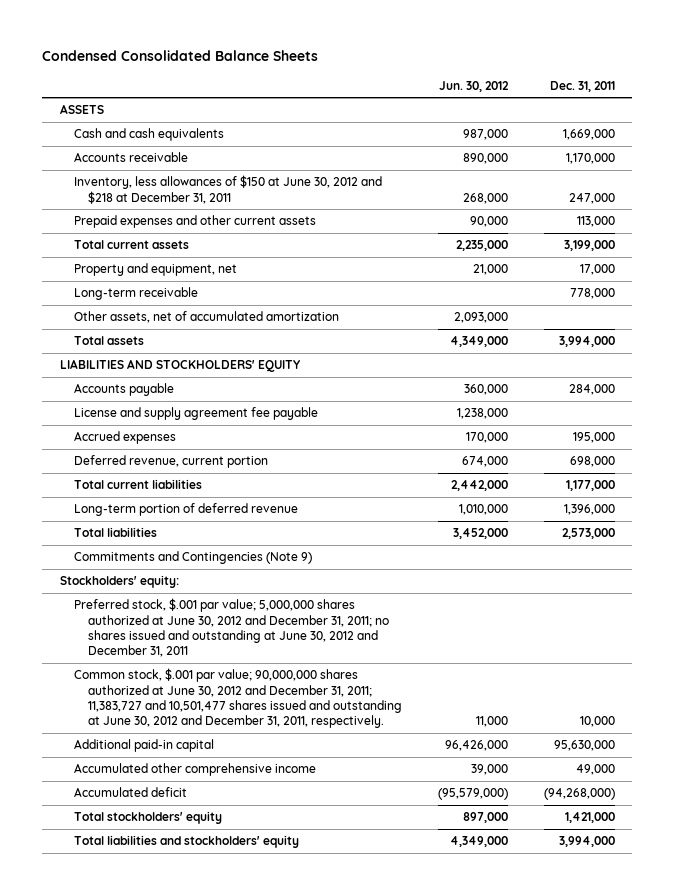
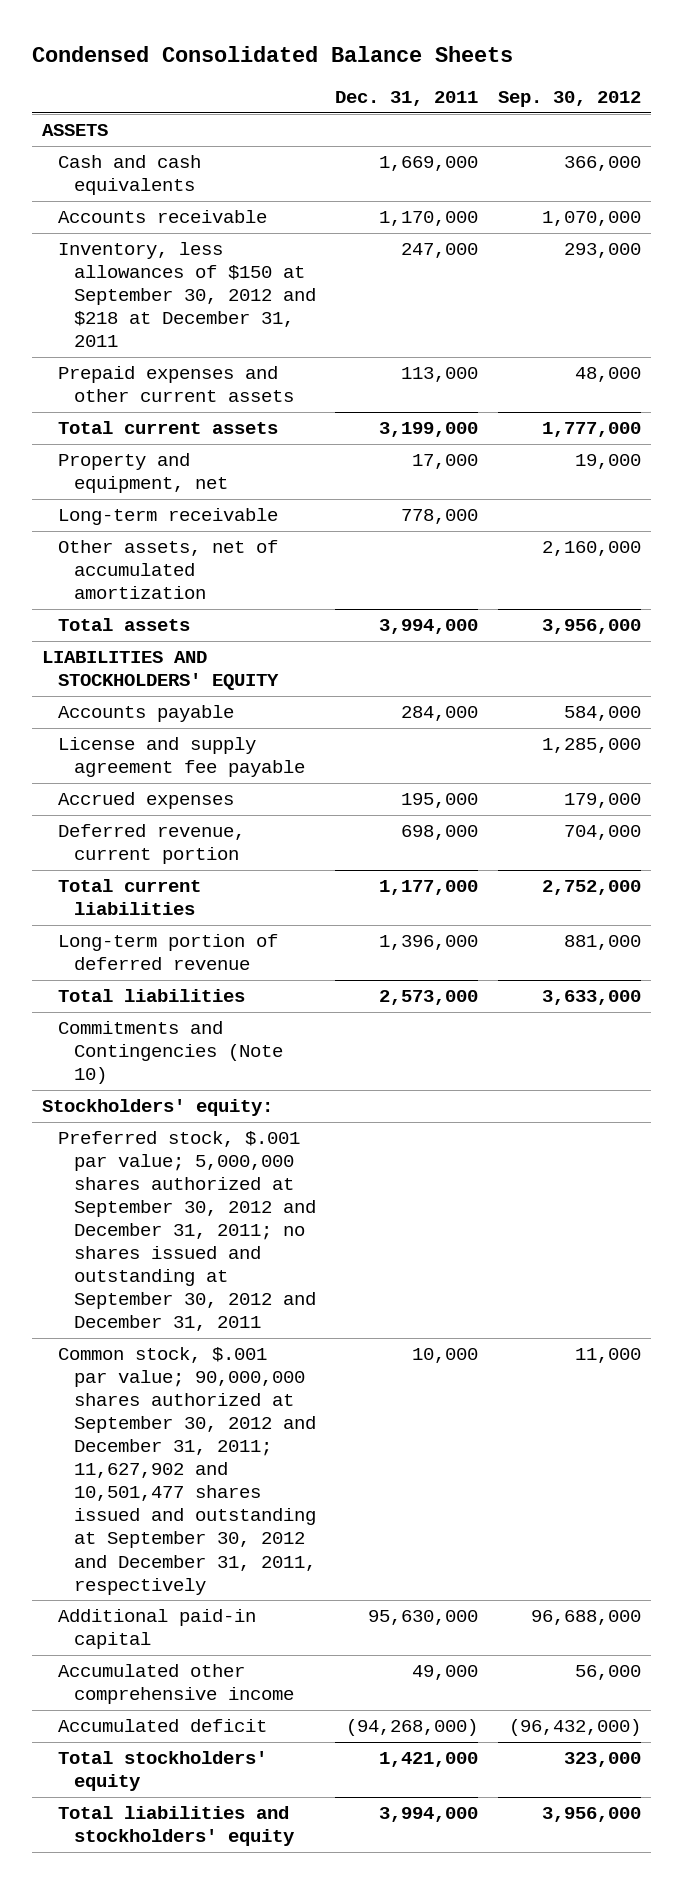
[438,80,509,92] Jun. 30, 2012 -> none
none -> [497,90,641,107] Sep. 30, 2012
[73,175,382,204] Inventory, less allowances of $150 at June 30, 2012 and $218 at December 31, 2011 -> [57,242,316,348] Inventory, less allowances of $150 at September 30, 2012 and $218 at December 31, 2011
[73,551,312,565] Commitments and Contingencies (Note 9) -> [57,1021,283,1085] Commitments and Contingencies (Note 10)
[73,598,390,658] Preferred stock, $.001 par value; 5,000,000 shares authorized at June 30, 2012 and December 31, 2011; no shares issued and outstanding at June 30, 2012 and December 31, 2011 -> [57,1131,316,1332] Preferred stock, $.001 par value; 5,000,000 shares authorized at September 30, 2012 and December 31, 2011; no shares issued and outstanding at September 30, 2012 and December 31, 2011
[73,668,403,729] Common stock, $.001 par value; 90,000,000 shares authorized at June 30, 2012 and December 31, 2011; 11,383,727 and 10,501,477 shares issued and outstanding at June 30, 2012 and December 31, 2011, respectively. -> [57,1347,316,1595] Common stock, $.001 par value; 90,000,000 shares authorized at September 30, 2012 and December 31, 2011; 11,627,902 and 10,501,477 shares issued and outstanding at September 30, 2012 and December 31, 2011, respectively

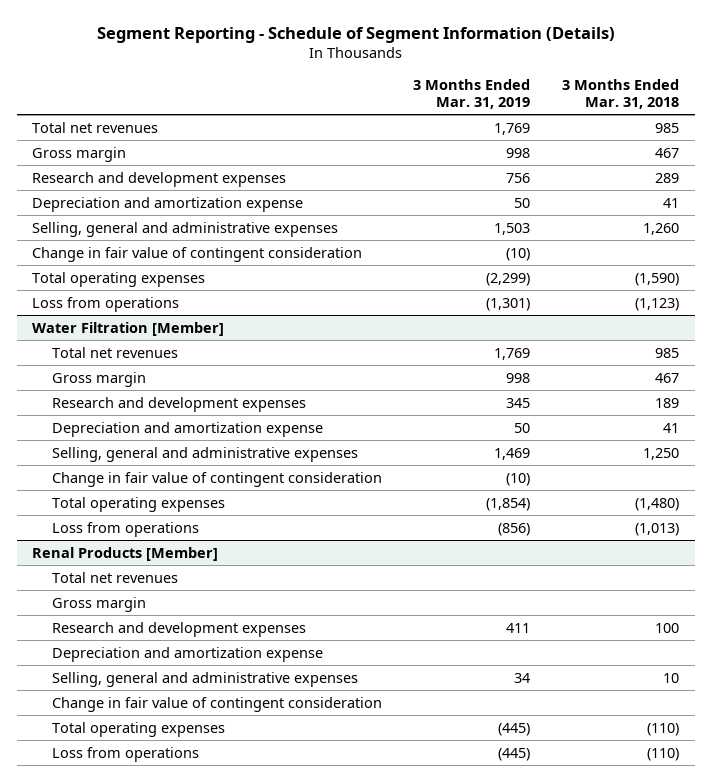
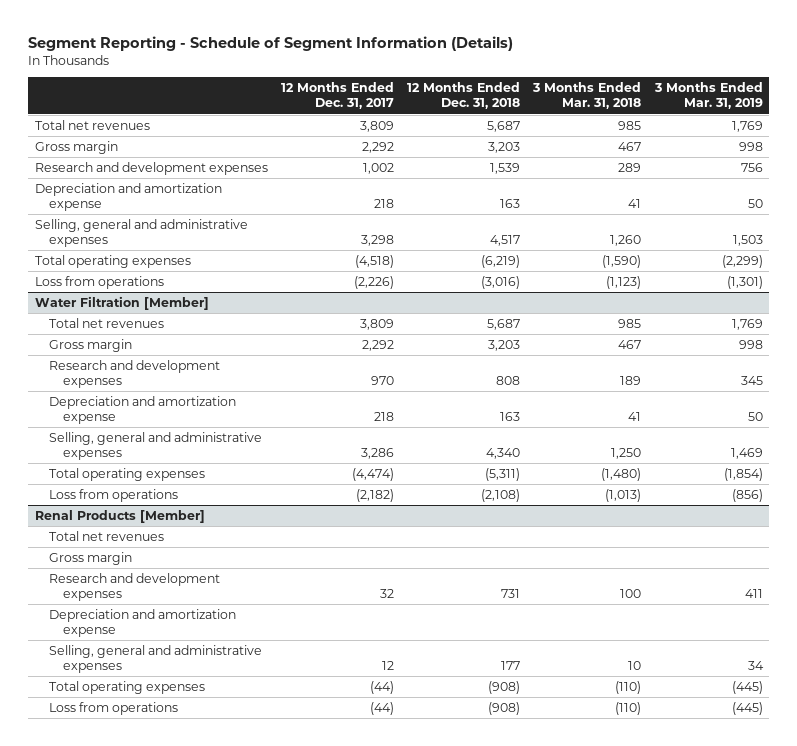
none -> [280,82,394,110] 12 Months Ended Dec. 31, 2017
none -> [407,82,521,110] 12 Months Ended Dec. 31, 2018
[32,246,363,262] Change in fair value of contingent consideration -> none
[51,471,382,487] Change in fair value of contingent consideration -> none
[51,696,382,712] Change in fair value of contingent consideration -> none

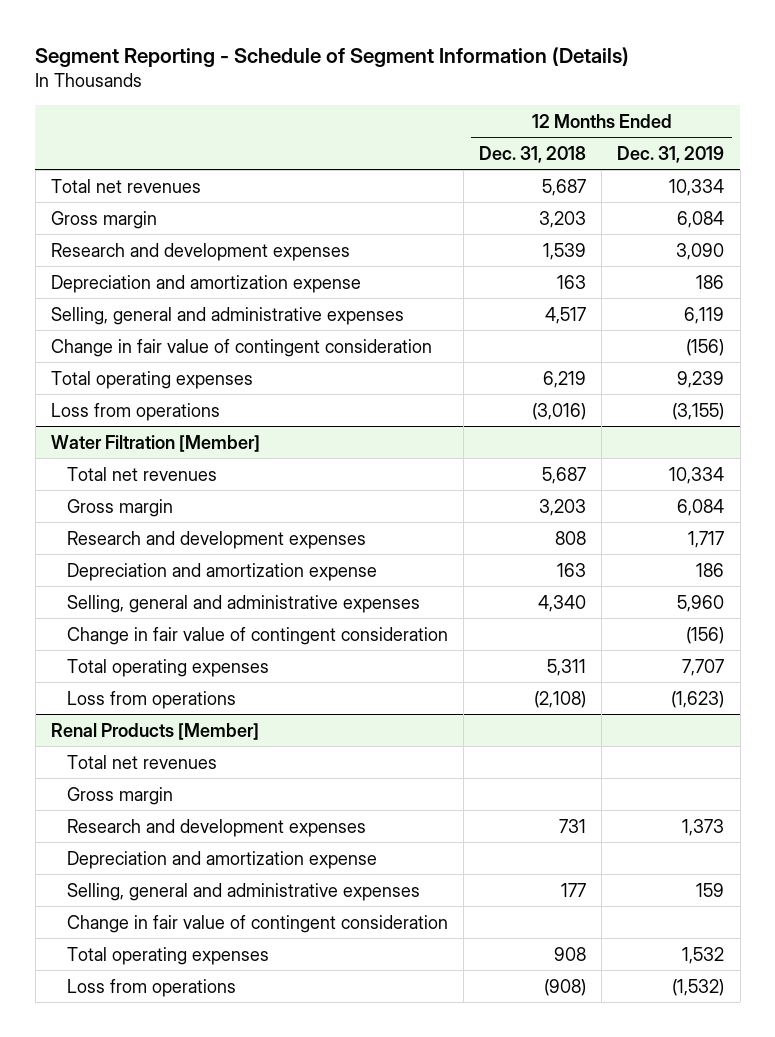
[280,82,394,110] 12 Months Ended Dec. 31, 2017 -> none
[532,82,642,110] 3 Months Ended Mar. 31, 2018 -> none
[653,82,763,110] 3 Months Ended Mar. 31, 2019 -> none
none -> [617,145,725,163] Dec. 31, 2019
none -> [51,338,433,357] Change in fair value of contingent consideration
[481,255,521,269] (6,219) -> [542,370,586,388] 6,219
none -> [66,626,448,645] Change in fair value of contingent consideration
[485,468,521,482] (5,311) -> [546,658,586,676] 5,311
none -> [66,914,448,933] Change in fair value of contingent consideration
[488,681,521,695] (908) -> [553,946,586,961] 908

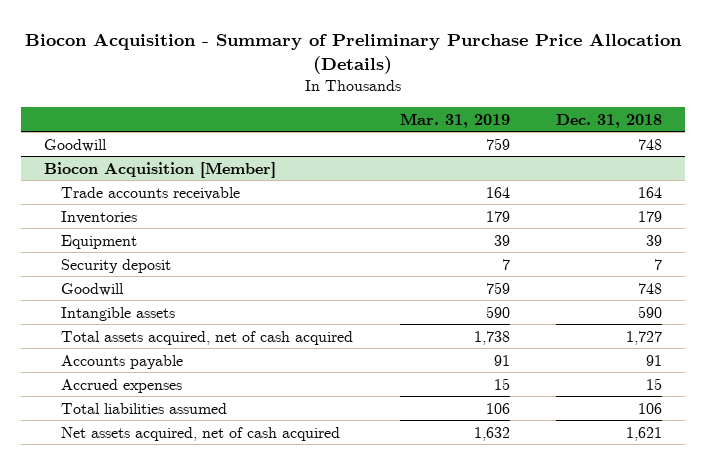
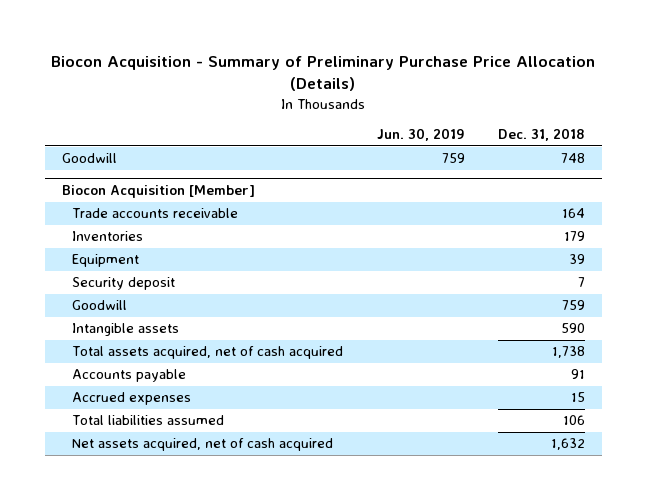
[399,112,510,128] Mar. 31, 2019 -> none
none -> [376,128,465,142] Jun. 30, 2019
[637,282,662,294] 748 -> [562,300,586,311] 759
[625,330,662,345] 1,727 -> [552,346,586,359] 1,738
[625,426,662,441] 1,621 -> [551,438,586,451] 1,632

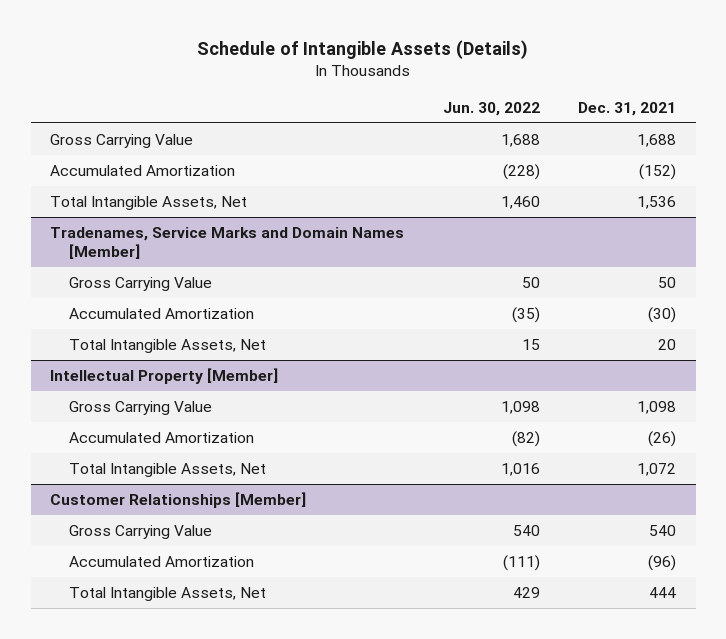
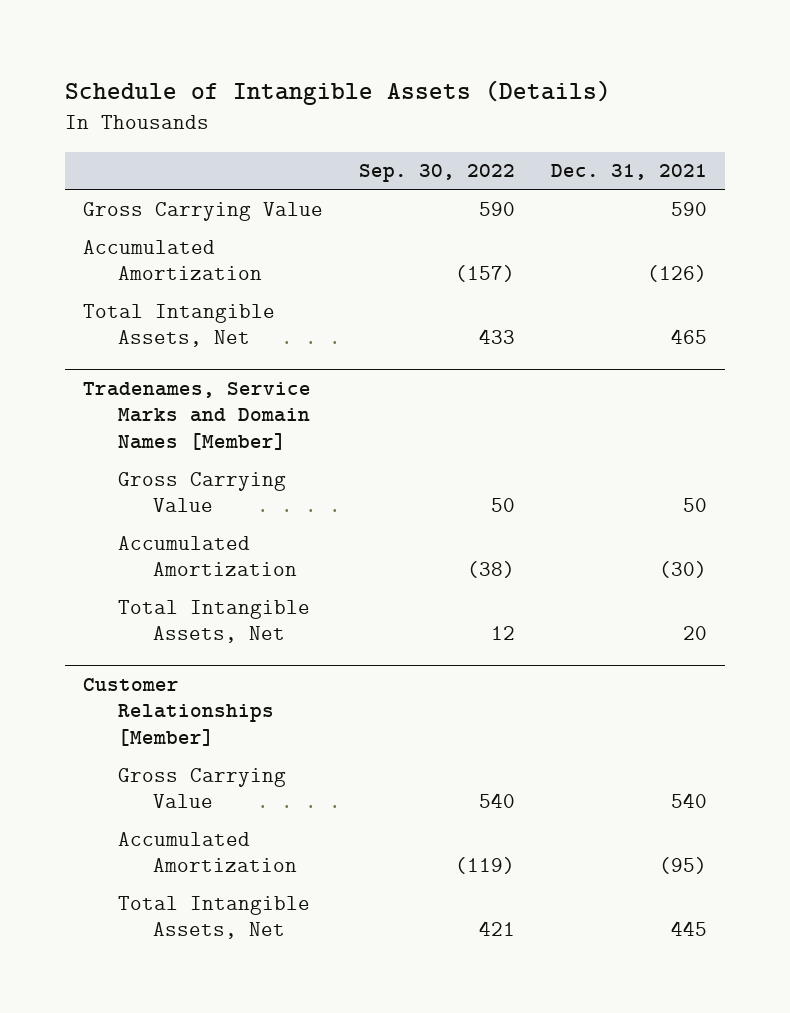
[442,101,540,116] Jun. 30, 2022 -> none
none -> [358,164,515,183] Sep. 30, 2022
[637,133,677,147] 1,688 -> [670,201,707,216] 590
[639,163,677,180] (152) -> [646,265,707,283] (126)
[637,195,677,209] 1,536 -> [670,329,707,345] 465
[49,367,278,384] Intellectual Property [Member] -> none
[69,400,213,415] Gross Carrying Value -> none
[69,431,255,443] Accumulated Amortization -> none
[69,462,267,477] Total Intangible Assets, Net -> none
[648,554,677,571] (96) -> [658,857,707,875] (95)
[649,586,677,598] 444 -> [670,921,707,937] 445

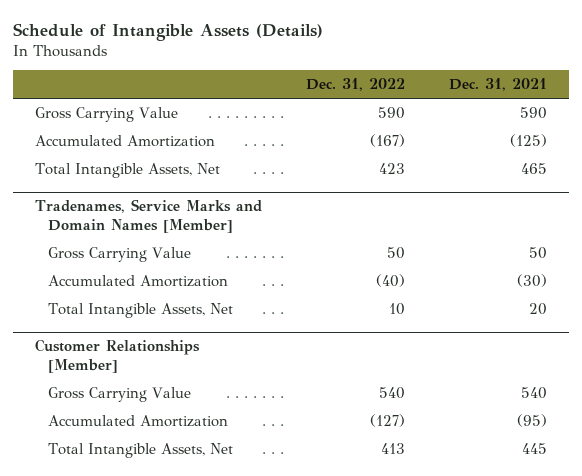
[358,164,515,183] Sep. 30, 2022 -> none
none -> [305,78,405,92] Dec. 31, 2022
[646,265,707,283] (126) -> [509,134,547,148] (125)

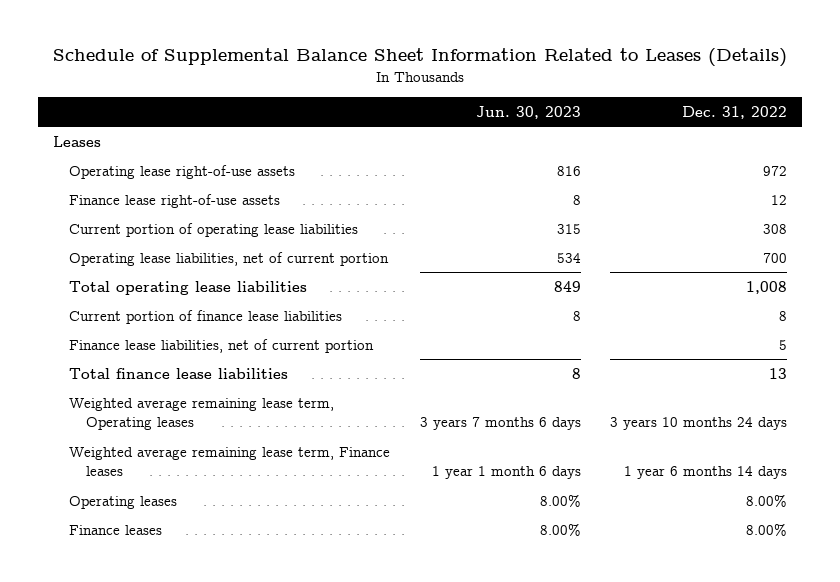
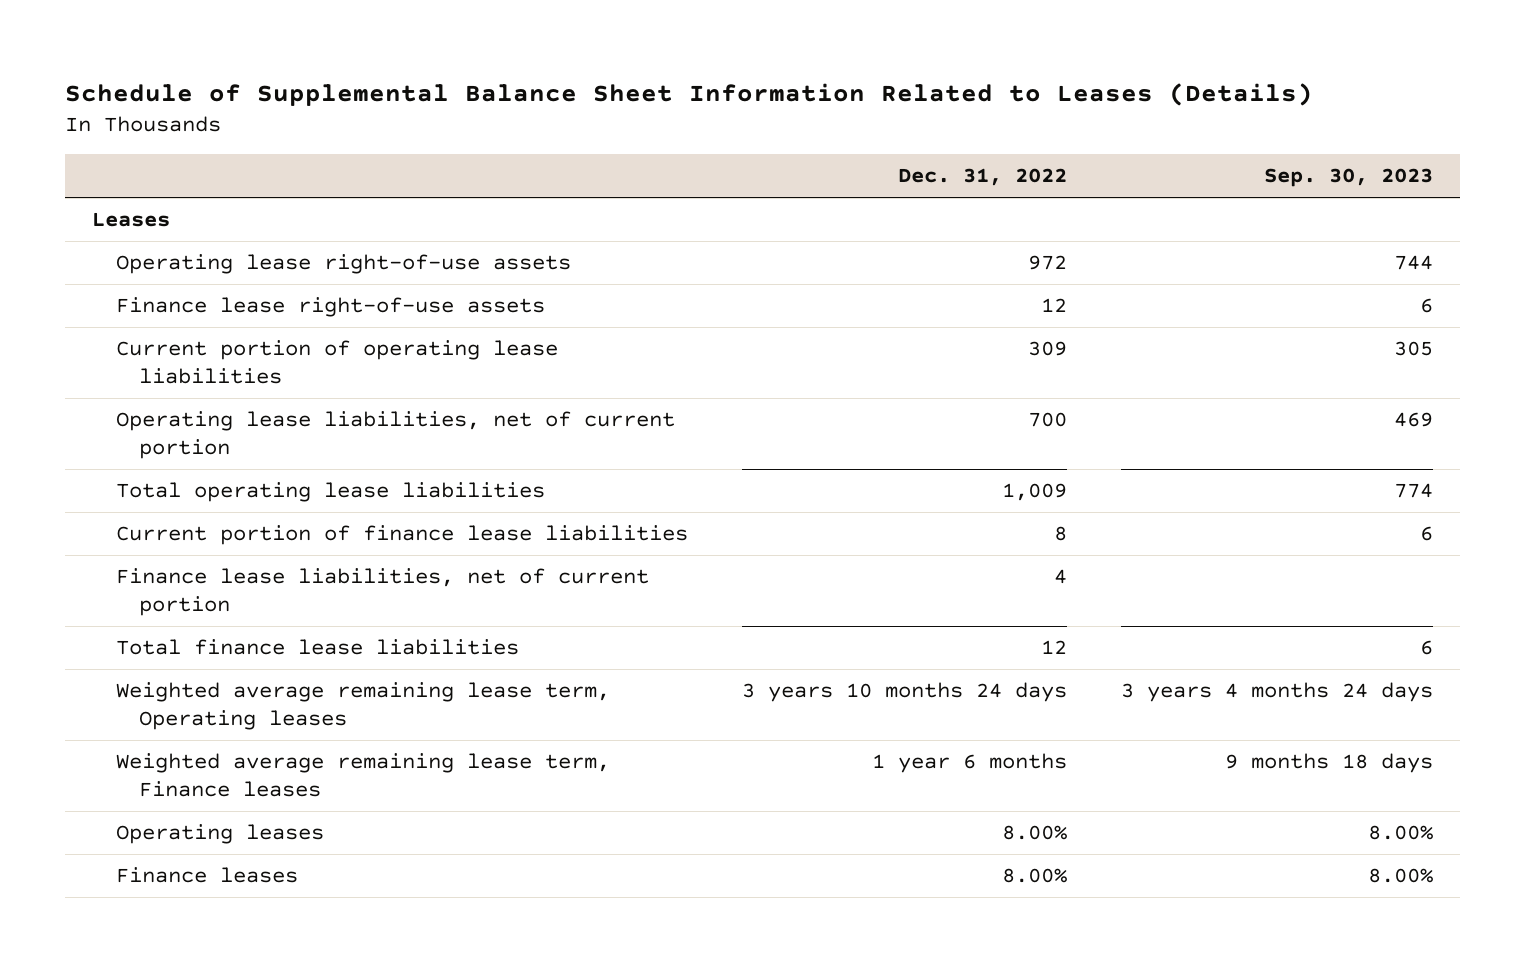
[475,105,581,119] Jun. 30, 2023 -> none
none -> [1263,168,1433,188] Sep. 30, 2023
[763,223,788,234] 308 -> [1027,341,1067,357] 309
[746,280,788,294] 1,008 -> [1001,483,1067,502] 1,009
[779,339,788,350] 5 -> [1053,569,1067,585] 4
[769,367,788,379] 13 -> [1040,640,1067,655] 12
[624,466,788,480] 1 year 6 months 14 days -> [871,753,1067,774] 1 year 6 months

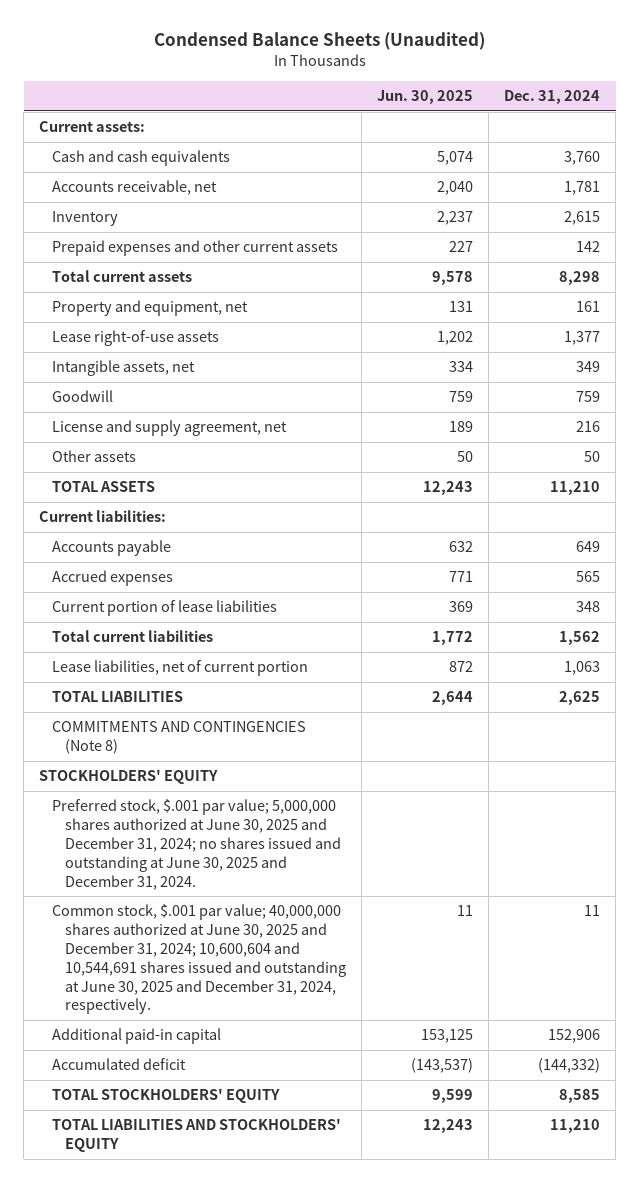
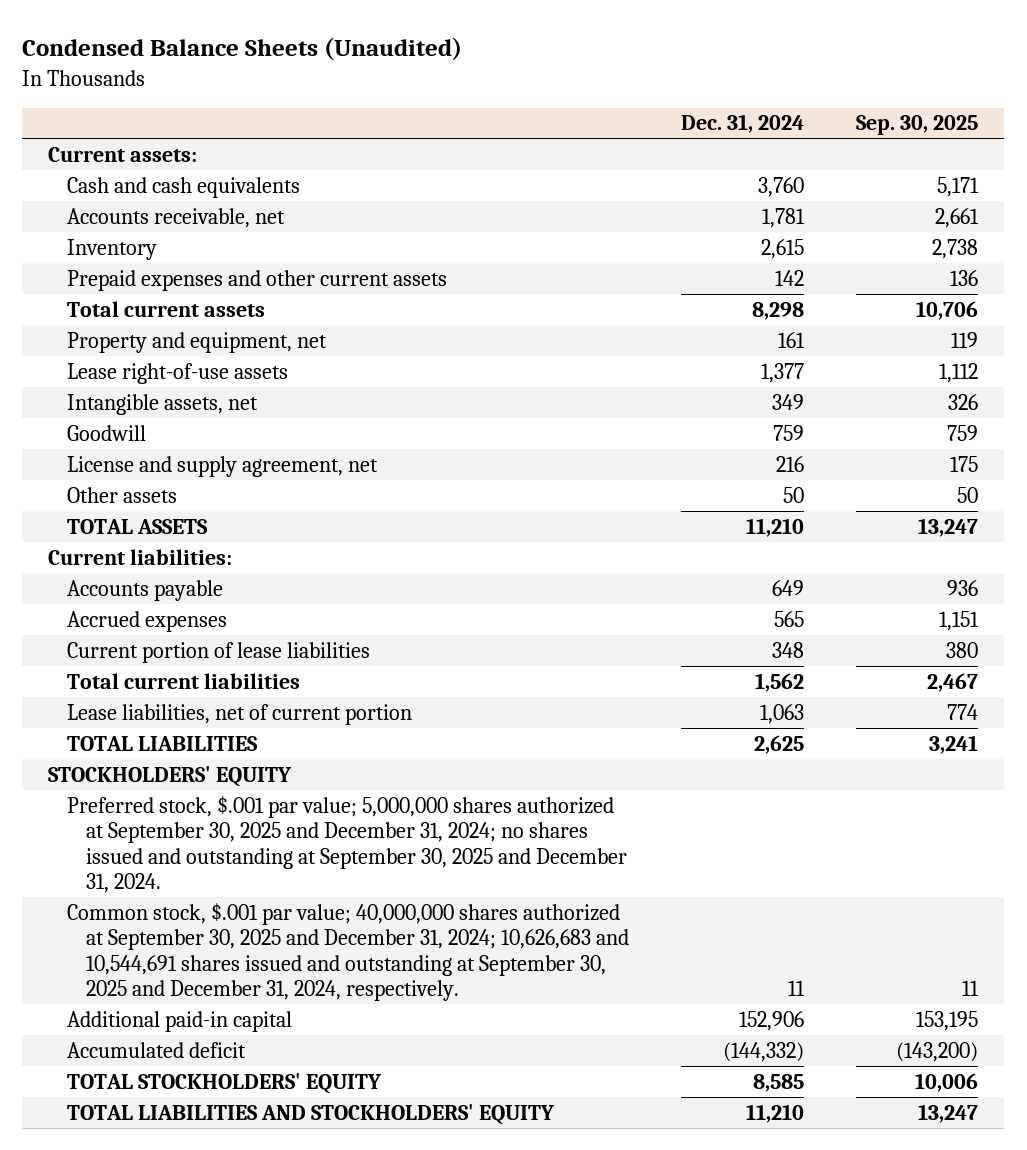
[377,90,474,105] Jun. 30, 2025 -> none
none -> [856,115,979,136] Sep. 30, 2025
[52,721,307,755] COMMITMENTS AND CONTINGENCIES (Note 8) -> none
[52,799,342,890] Preferred stock, $.001 par value; 5,000,000 shares authorized at June 30, 2025 and December 31, 2024; no shares issued and outstanding at June 30, 2025 and December 31, 2024. -> [67,795,628,894] Preferred stock, $.001 par value; 5,000,000 shares authorized at September 30, 2025 and December 31, 2024; no shares issued and outstanding at September 30, 2025 and December 31, 2024.
[52,904,347,1015] Common stock, $.001 par value; 40,000,000 shares authorized at June 30, 2025 and December 31, 2024; 10,600,604 and 10,544,691 shares issued and outstanding at June 30, 2025 and December 31, 2024, respectively. -> [67,902,630,1002] Common stock, $.001 par value; 40,000,000 shares authorized at September 30, 2025 and December 31, 2024; 10,626,683 and 10,544,691 shares issued and outstanding at September 30, 2025 and December 31, 2024, respectively.

